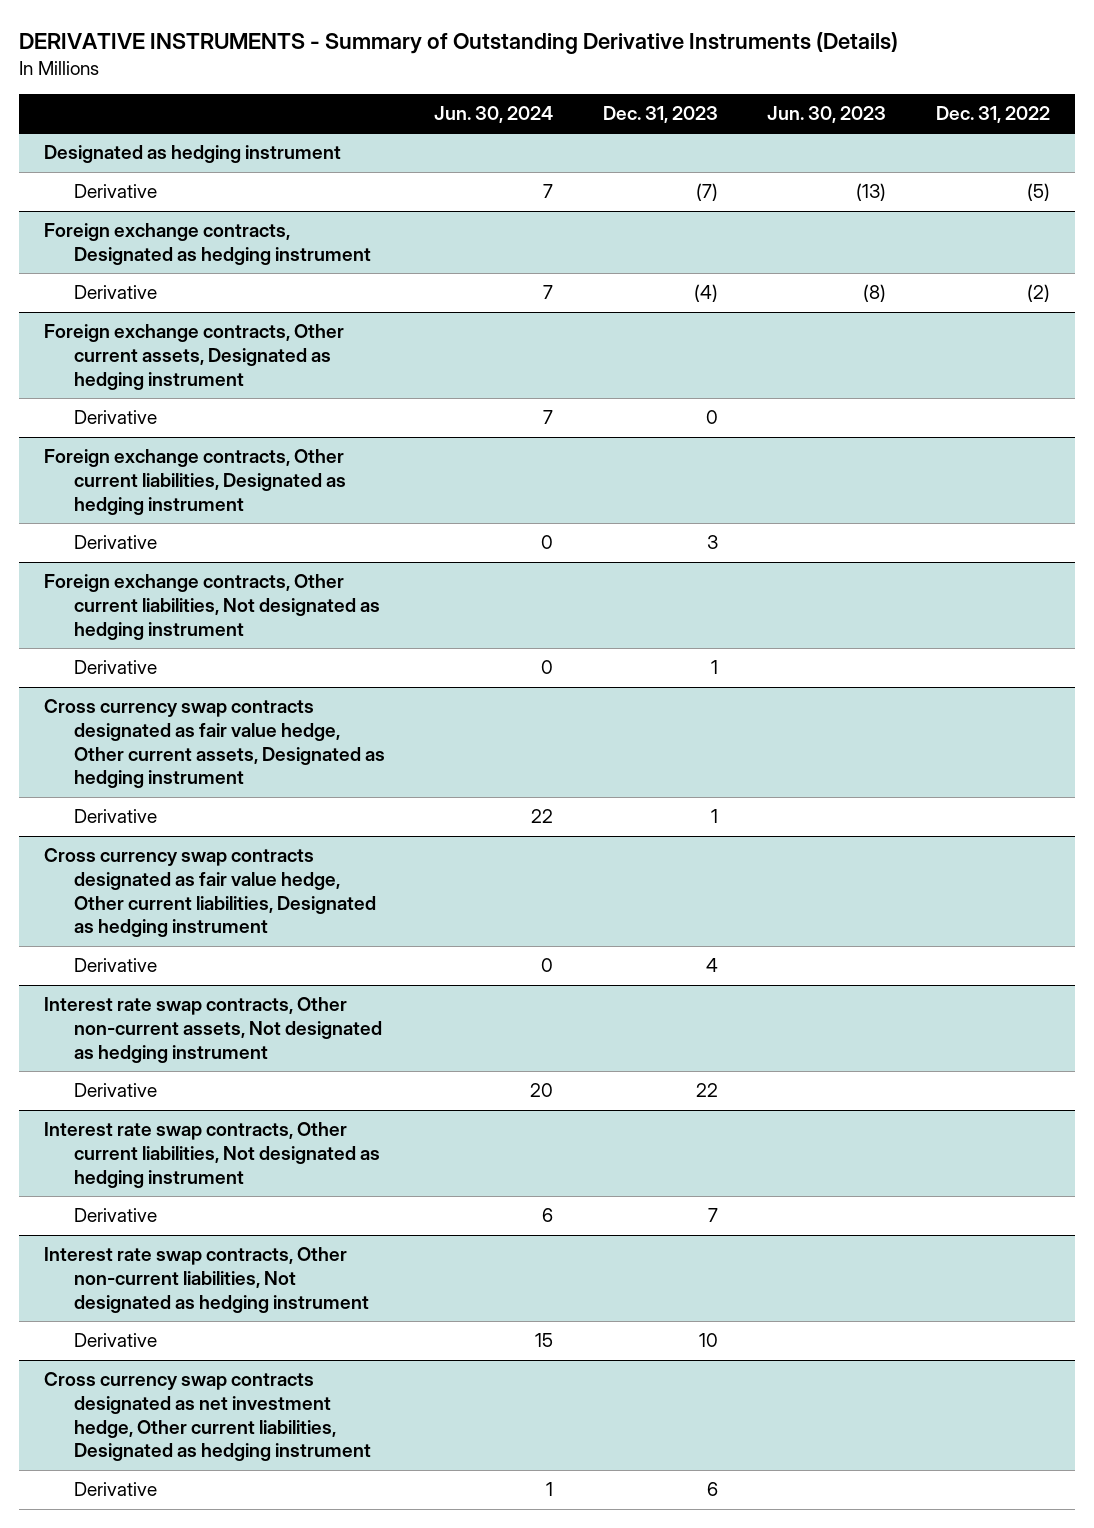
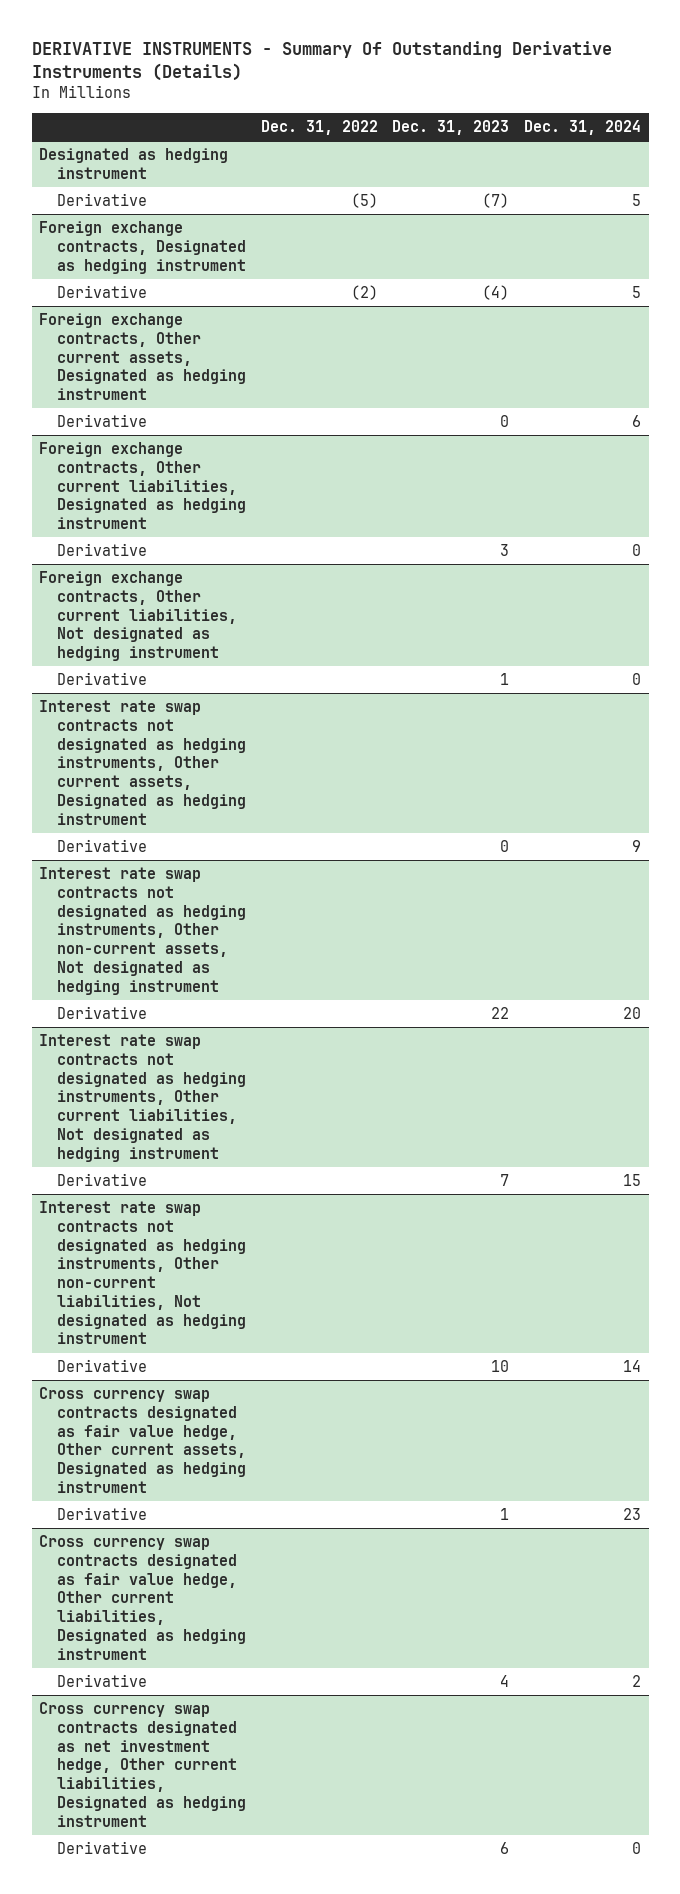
[19,32,899,55] DERIVATIVE INSTRUMENTS - Summary of Outstanding Derivative Instruments (Details) -> [31,40,612,81] DERIVATIVE INSTRUMENTS - Summary Of Outstanding Derivative Instruments (Details)
[434,106,554,124] Jun. 30, 2024 -> none
[767,106,887,124] Jun. 30, 2023 -> none
none -> [524,119,642,135] Dec. 31, 2024
none -> [39,700,246,825] Interest rate swap contracts not designated as hedging instruments, Other current assets, Designated as hedging instrument
none -> [56,839,147,853] Derivative
none -> [39,867,246,995] Interest rate swap contracts not designated as hedging instruments, Other non-current assets, Not designated as hedging instrument
none -> [56,1006,147,1020] Derivative
none -> [39,1034,246,1162] Interest rate swap contracts not designated as hedging instruments, Other current liabilities, Not designated as hedging instrument
none -> [56,1173,147,1187] Derivative
none -> [39,1201,246,1345] Interest rate swap contracts not designated as hedging instruments, Other non-current liabilities, Not designated as hedging instrument
none -> [56,1359,147,1373] Derivative
[44,997,382,1063] Interest rate swap contracts, Other non-current assets, Not designated as hedging instrument -> none
[73,1083,157,1098] Derivative -> none
[44,1122,380,1188] Interest rate swap contracts, Other current liabilities, Not designated as hedging instrument -> none
[73,1208,157,1223] Derivative -> none
[44,1247,369,1313] Interest rate swap contracts, Other non-current liabilities, Not designated as hedging instrument -> none
[73,1333,157,1348] Derivative -> none

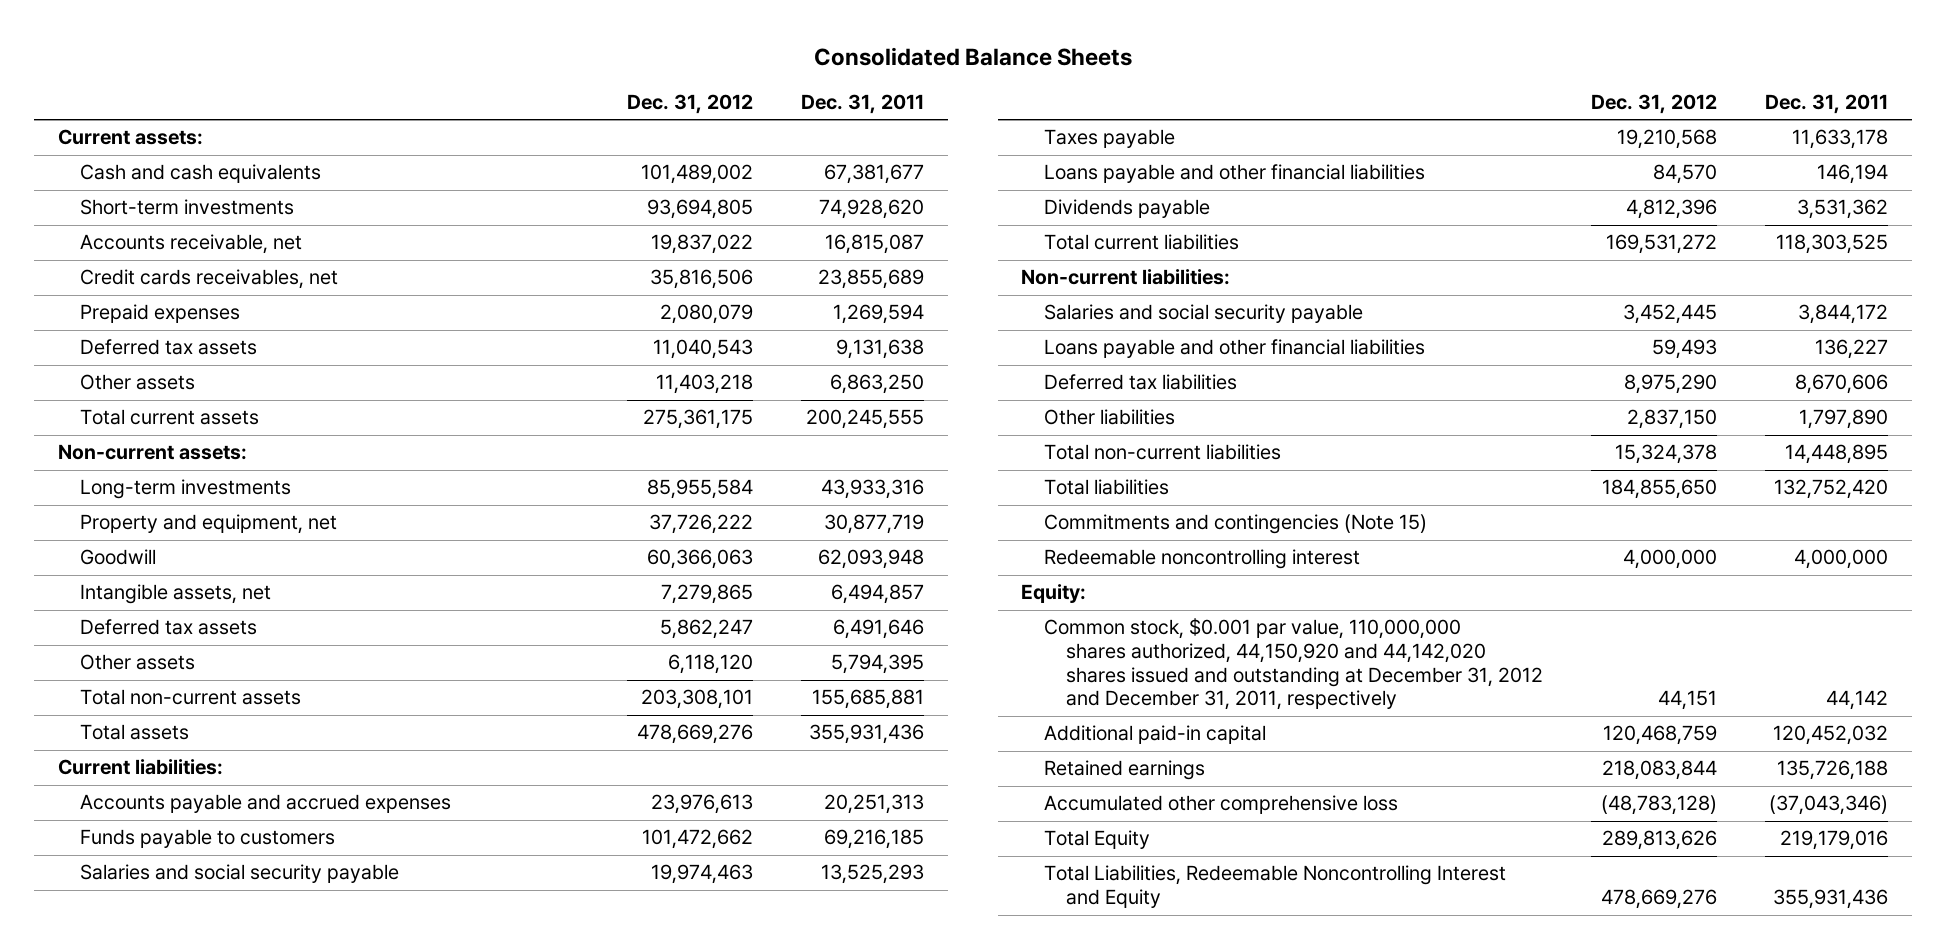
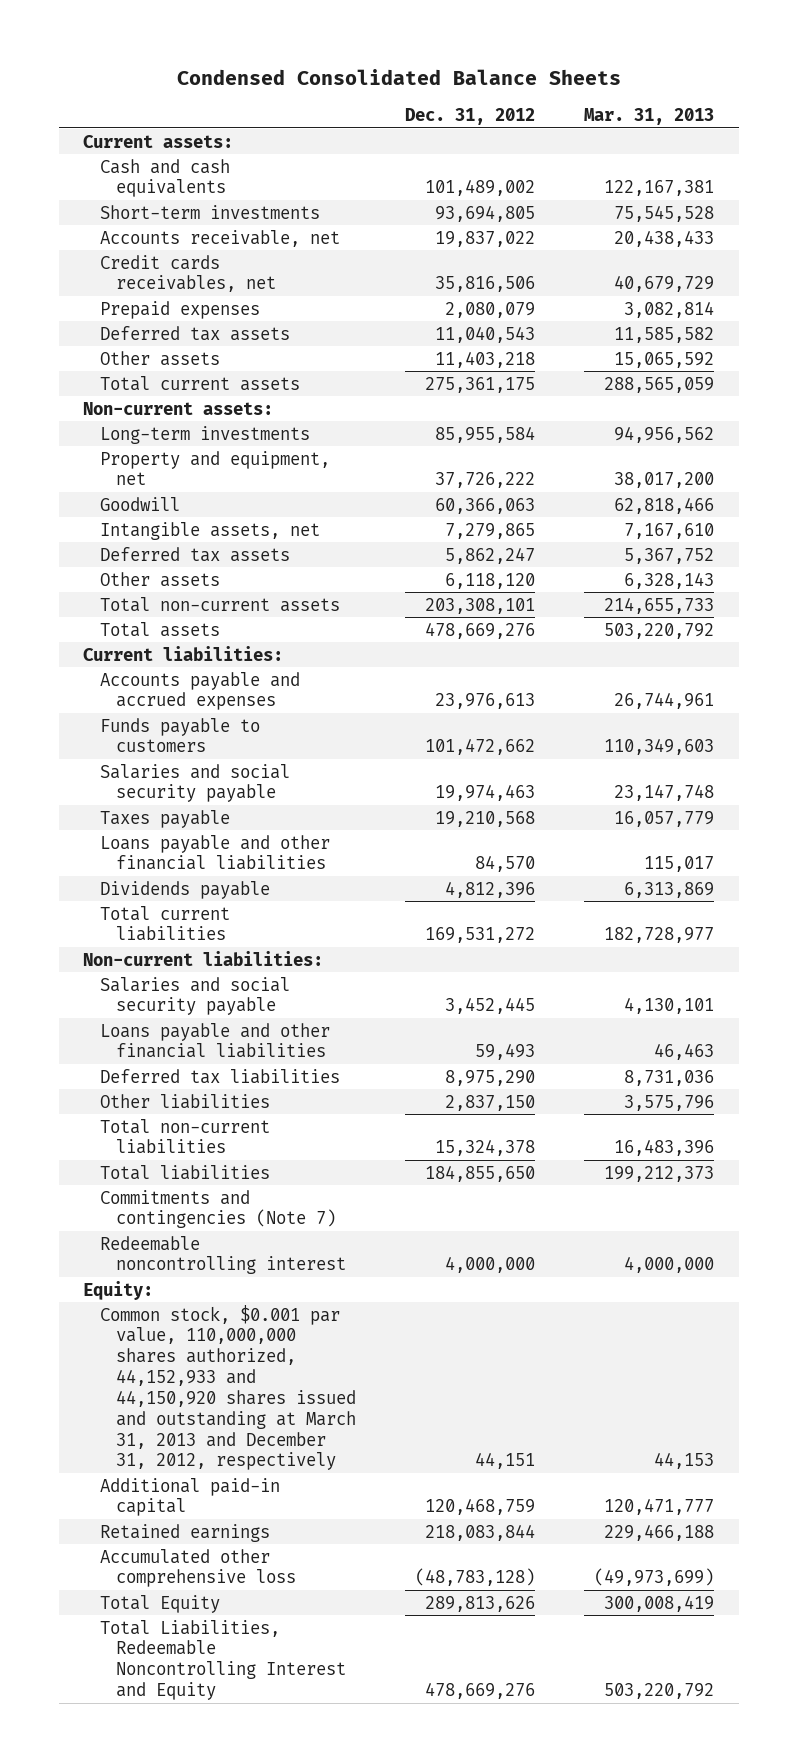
[813,46,1132,66] Consolidated Balance Sheets -> [176,69,621,86] Condensed Consolidated Balance Sheets
[801,93,925,114] Dec. 31, 2011 -> none
none -> [584,108,715,126] Mar. 31, 2013
[1043,514,1427,535] Commitments and contingencies (Note 15) -> [99,1189,336,1229] Commitments and contingencies (Note 7)
[1043,618,1544,711] Common stock, $0.001 par value, 110,000,000 shares authorized, 44,150,920 and 44,142,020 shares issued and outstanding at December 31, 2012 and December 31, 2011, respectively -> [99,1304,356,1471] Common stock, $0.001 par value, 110,000,000 shares authorized, 44,152,933 and 44,150,920 shares issued and outstanding at March 31, 2013 and December 31, 2012, respectively

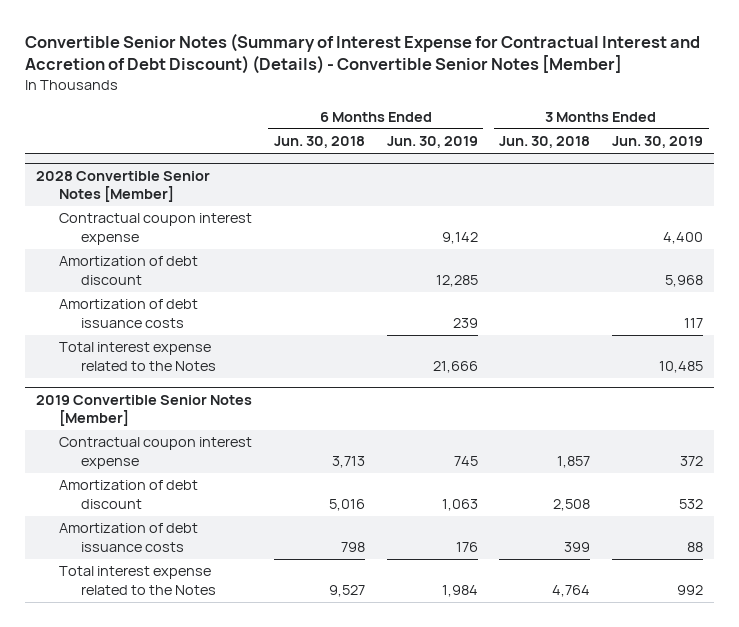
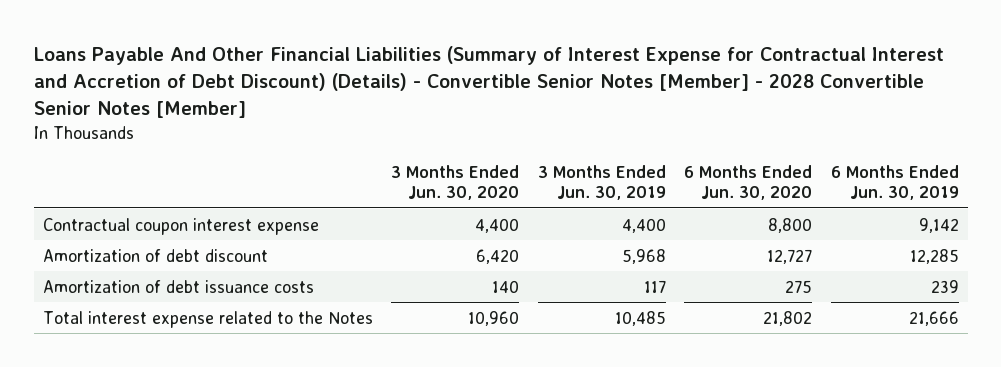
[25,32,701,75] Convertible Senior Notes (Summary of Interest Expense for Contractual Interest and Accretion of Debt Discount) (Details) - Convertible Senior Notes [Member] -> [33,45,944,119] Loans Payable And Other Financial Liabilities (Summary of Interest Expense for Contractual Interest and Accretion of Debt Discount) (Details) - Convertible Senior Notes [Member] - 2028 Convertible Senior Notes [Member]
[273,136,365,149] Jun. 30, 2018 -> none
[499,136,591,149] Jun. 30, 2018 -> none
none -> [391,164,520,201] 3 Months Ended Jun. 30, 2020
none -> [684,164,813,201] 6 Months Ended Jun. 30, 2020
[36,170,211,203] 2028 Convertible Senior Notes [Member] -> none
[36,394,253,427] 2019 Convertible Senior Notes [Member] -> none
[58,437,252,469] Contractual coupon interest expense -> none
[58,480,198,509] Amortization of debt discount -> none
[58,523,198,552] Amortization of debt issuance costs -> none
[58,566,217,595] Total interest expense related to the Notes -> none

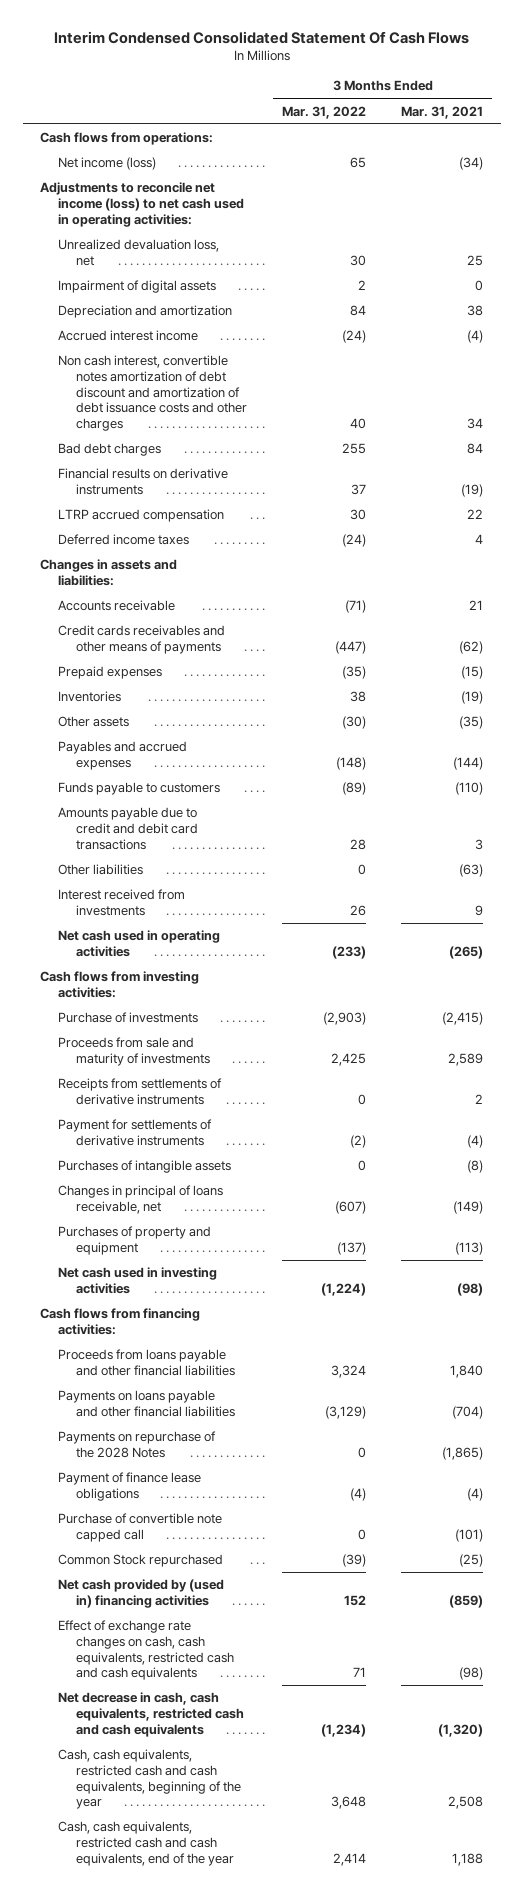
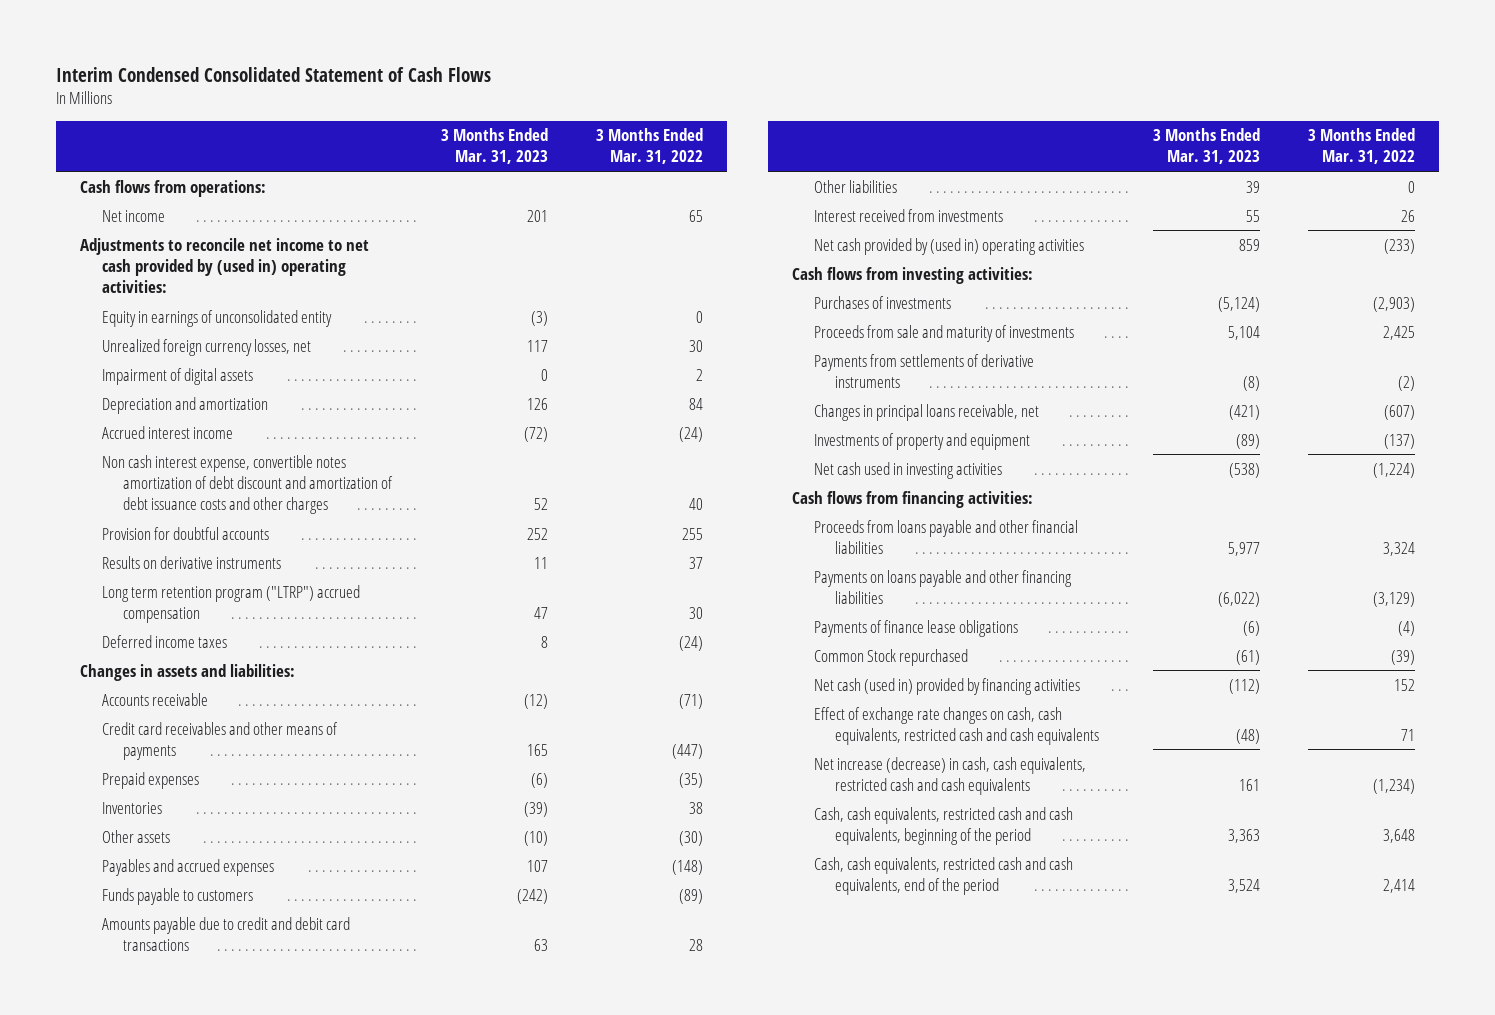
[53,30,469,44] Interim Condensed Consolidated Statement Of Cash Flows -> [56,66,492,82] Interim Condensed Consolidated Statement of Cash Flows
[401,105,484,119] Mar. 31, 2021 -> none
none -> [440,128,548,165] 3 Months Ended Mar. 31, 2023
[58,157,157,171] Net income (loss) -> [101,209,165,222] Net income
[40,182,245,227] Adjustments to reconcile net income (loss) to net cash used in operating activities: -> [80,237,370,293] Adjustments to reconcile net income to net cash provided by (used in) operating activities:
none -> [101,309,332,327] Equity in earnings of unconsolidated entity
[58,239,220,266] Unrealized devaluation loss, net -> [101,338,311,356] Unrealized foreign currency losses, net
[58,355,248,432] Non cash interest, convertible notes amortization of debt discount and amortization of debt issuance costs and other charges -> [101,454,394,514] Non cash interest expense, convertible notes amortization of debt discount and amortization of debt issuance costs and other charges
[58,443,162,457] Bad debt charges -> [101,526,269,540] Provision for doubtful accounts
[58,468,229,495] Financial results on derivative instruments -> [101,555,281,569] Results on derivative instruments
[58,509,225,523] LTRP accrued compensation -> [101,584,360,623] Long term retention program ("LTRP") accrued compensation
[58,625,226,654] Credit cards receivables and other means of payments -> [101,721,338,760] Credit card receivables and other means of payments
[58,930,221,957] Net cash used in operating activities -> [813,237,1084,255] Net cash provided by (used in) operating activities
[58,1012,199,1024] Purchase of investments -> [813,295,951,309] Purchases of investments
[58,1078,223,1105] Receipts from settlements of derivative instruments -> none
[58,1160,232,1174] Purchases of intangible assets -> none
[58,1119,213,1146] Payment for settlements of derivative instruments -> [813,353,1034,388] Payments from settlements of derivative instruments
[58,1185,224,1214] Changes in principal of loans receivable, net -> [813,403,1039,421] Changes in principal loans receivable, net
[58,1226,212,1255] Purchases of property and equipment -> [813,432,1030,450] Investments of property and equipment
[58,1431,217,1458] Payments on repurchase of the 2028 Notes -> none
[58,1513,223,1542] Purchase of convertible note capped call -> none
[58,1390,236,1417] Payments on loans payable and other financial liabilities -> [813,569,1072,604] Payments on loans payable and other financing liabilities
[58,1472,202,1501] Payment of finance lease obligations -> [813,619,1018,637] Payments of finance lease obligations
[58,1579,225,1608] Net cash provided by (used in) financing activities -> [813,677,1080,695] Net cash (used in) provided by financing activities
[58,1692,245,1737] Net decrease in cash, cash equivalents, restricted cash and cash equivalents -> [813,756,1086,795] Net increase (decrease) in cash, cash equivalents, restricted cash and cash equivalents
[58,1749,242,1810] Cash, cash equivalents, restricted cash and cash equivalents, beginning of the year -> [813,806,1073,845] Cash, cash equivalents, restricted cash and cash equivalents, beginning of the period
[58,1821,235,1866] Cash, cash equivalents, restricted cash and cash equivalents, end of the year -> [813,856,1073,895] Cash, cash equivalents, restricted cash and cash equivalents, end of the period

